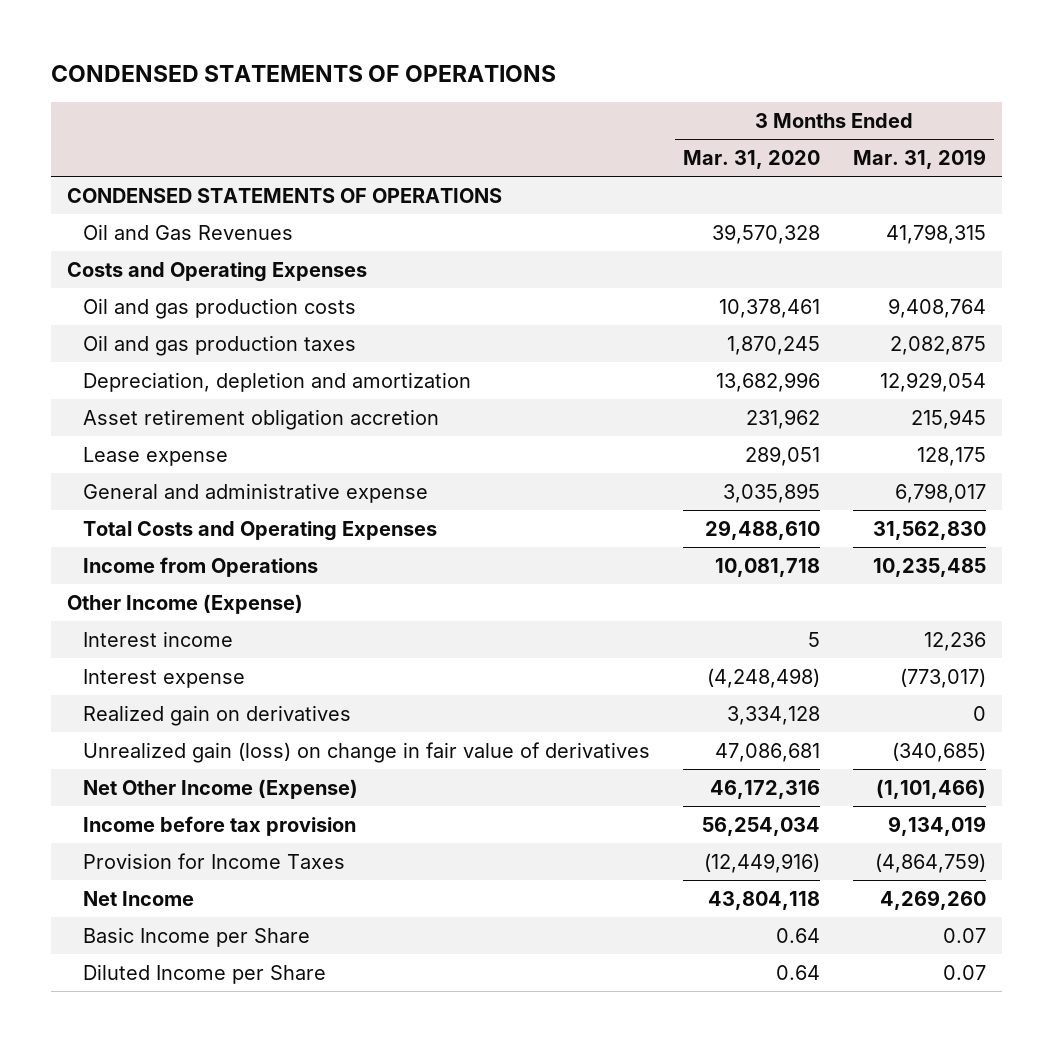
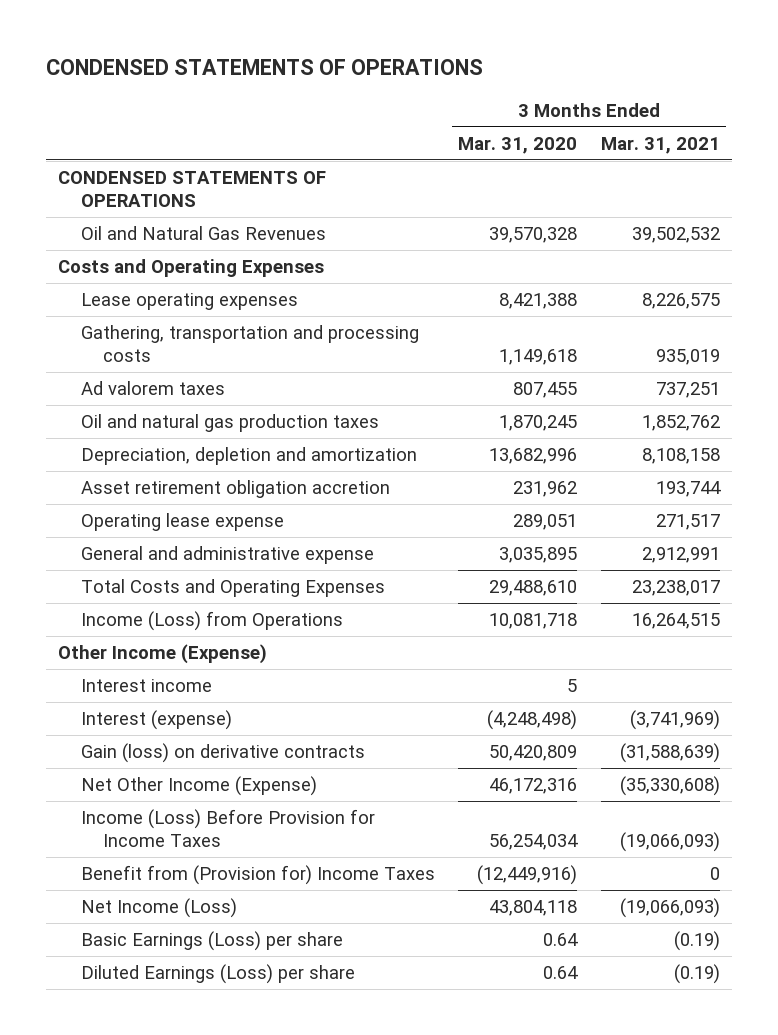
[852,149,986,170] Mar. 31, 2019 -> none
none -> [600,137,720,155] Mar. 31, 2021
[83,223,294,240] Oil and Gas Revenues -> [80,226,326,241] Oil and Natural Gas Revenues
none -> [80,293,298,311] Lease operating expenses
[83,297,357,319] Oil and gas production costs -> [80,325,419,363] Gathering, transportation and processing costs
[718,298,820,318] 10,378,461 -> [499,349,578,366] 1,149,618
none -> [80,381,225,396] Ad valorem taxes
[83,334,357,356] Oil and gas production taxes -> [80,414,379,433] Oil and natural gas production taxes
[83,446,229,466] Lease expense -> [80,513,284,532] Operating lease expense
[83,556,319,577] Income from Operations -> [80,611,343,632] Income (Loss) from Operations
[83,704,352,726] Realized gain on derivatives -> none
[83,741,651,763] Unrealized gain (loss) on change in fair value of derivatives -> none
[83,668,246,688] Interest expense -> [80,710,232,731] Interest (expense)
none -> [80,743,365,764] Gain (loss) on derivative contracts
[83,815,357,836] Income before tax provision -> [80,809,375,848] Income (Loss) Before Provision for Income Taxes
[83,852,346,869] Provision for Income Taxes -> [80,865,435,886] Benefit from (Provision for) Income Taxes
[83,890,195,906] Net Income -> [80,898,237,919] Net Income (Loss)
[83,926,311,947] Basic Income per Share -> [80,931,343,952] Basic Earnings (Loss) per share
[83,963,327,984] Diluted Income per Share -> [80,964,355,985] Diluted Earnings (Loss) per share

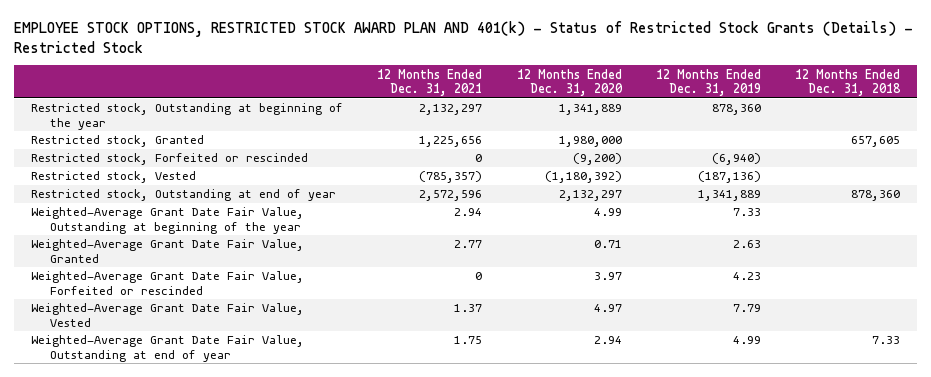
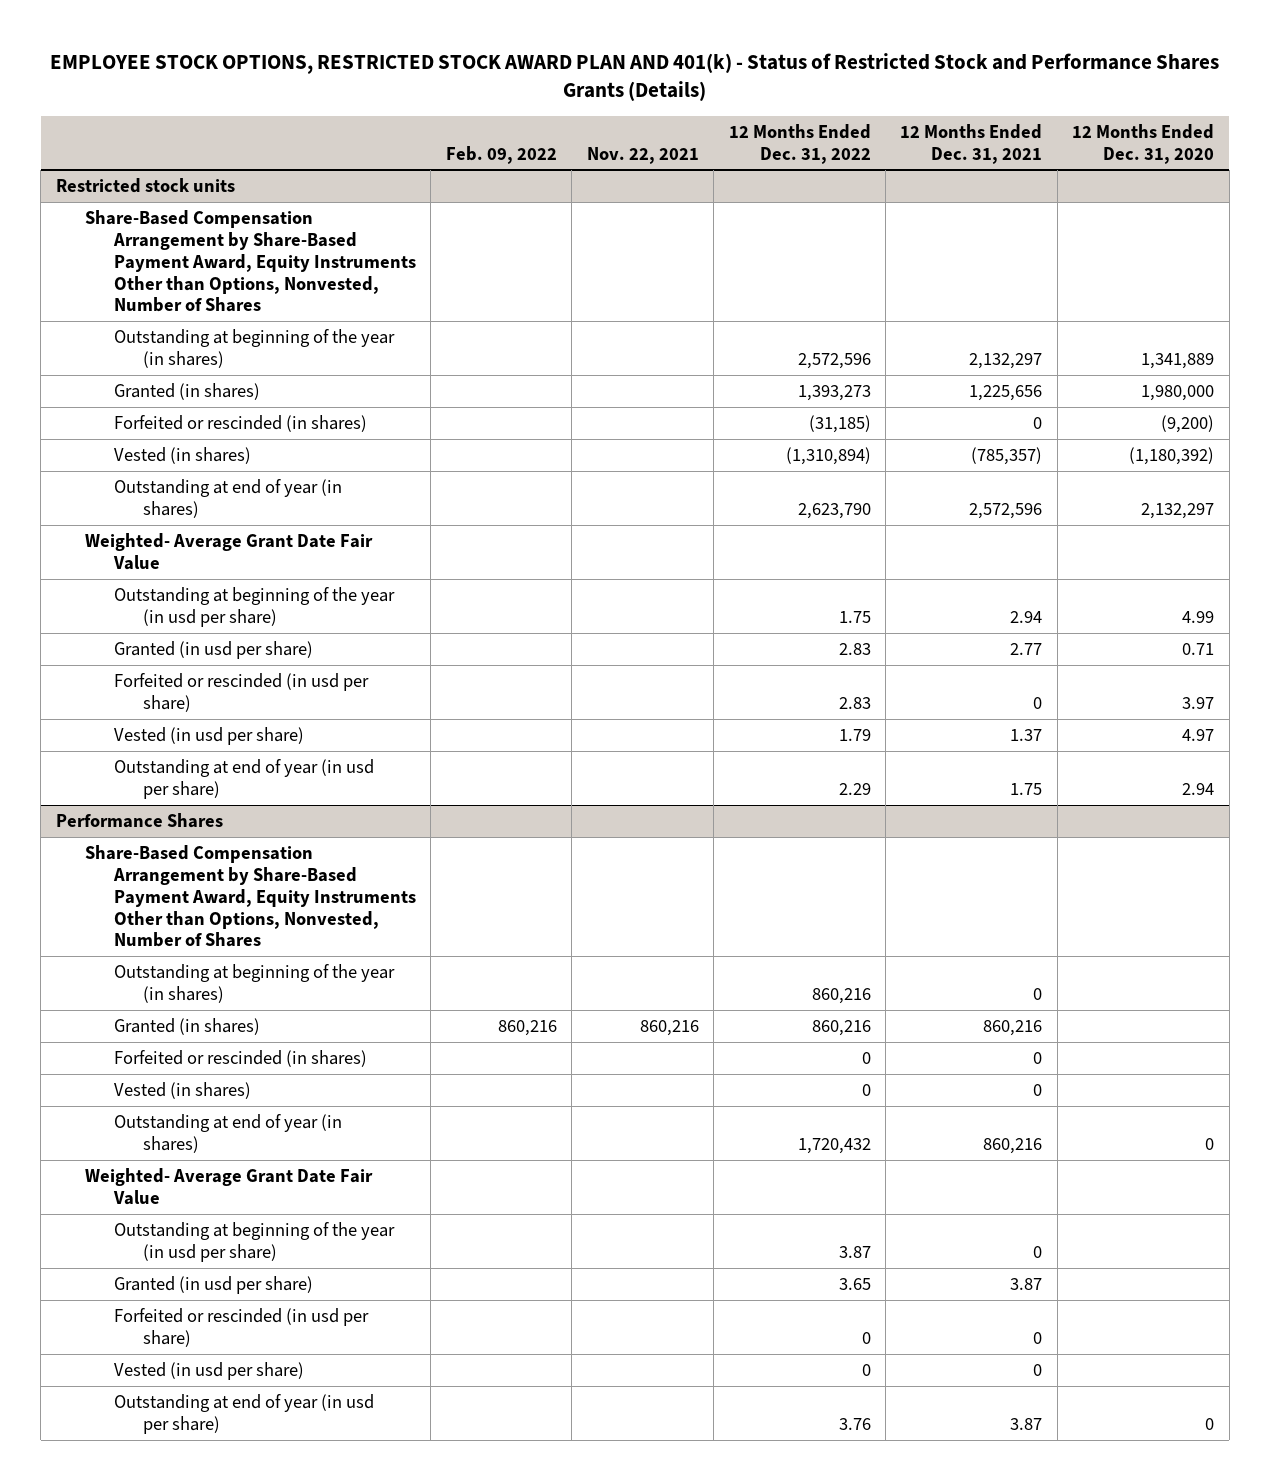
[13,21,913,53] EMPLOYEE STOCK OPTIONS, RESTRICTED STOCK AWARD PLAN AND 401(k) - Status of Restricted Stock Grants (Details) - Restricted Stock -> [49,53,1219,102] EMPLOYEE STOCK OPTIONS, RESTRICTED STOCK AWARD PLAN AND 401(k) - Status of Restricted Stock and Performance Shares Grants (Details)
[655,68,761,97] 12 Months Ended Dec. 31, 2019 -> none
[795,68,902,97] 12 Months Ended Dec. 31, 2018 -> none
none -> [445,145,557,164] Feb. 09, 2022
none -> [586,146,699,164] Nov. 22, 2021
none -> [728,123,871,164] 12 Months Ended Dec. 31, 2022
none -> [55,177,235,193] Restricted stock units
none -> [84,209,416,313] Share-Based Compensation Arrangement by Share-Based Payment Award, Equity Instruments Other than Options, Nonvested, Number of Shares
[30,103,343,130] Restricted stock, Outstanding at beginning of the year -> [113,328,395,368] Outstanding at beginning of the year (in shares)
[30,135,204,148] Restricted stock, Granted -> [113,382,260,400] Granted (in shares)
[30,153,308,166] Restricted stock, Forfeited or rescinded -> [113,414,367,432] Forfeited or rescinded (in shares)
[30,171,196,184] Restricted stock, Vested -> [113,446,251,464] Vested (in shares)
[30,189,336,202] Restricted stock, Outstanding at end of year -> [113,478,342,518] Outstanding at end of year (in shares)
none -> [84,532,373,570] Weighted- Average Grant Date Fair Value
[30,207,304,234] Weighted-Average Grant Date Fair Value, Outstanding at beginning of the year -> [113,586,395,627] Outstanding at beginning of the year (in usd per share)
[30,239,304,263] Weighted-Average Grant Date Fair Value, Granted -> [113,640,313,659] Granted (in usd per share)
[30,271,304,295] Weighted-Average Grant Date Fair Value, Forfeited or rescinded -> [113,672,369,712] Forfeited or rescinded (in usd per share)
[30,303,304,327] Weighted-Average Grant Date Fair Value, Vested -> [113,726,304,745] Vested (in usd per share)
[30,335,304,362] Weighted-Average Grant Date Fair Value, Outstanding at end of year -> [113,758,374,799] Outstanding at end of year (in usd per share)
none -> [55,812,223,828] Performance Shares
none -> [84,844,416,948] Share-Based Compensation Arrangement by Share-Based Payment Award, Equity Instruments Other than Options, Nonvested, Number of Shares
none -> [113,963,395,1003] Outstanding at beginning of the year (in shares)
none -> [113,1017,260,1035] Granted (in shares)
none -> [113,1049,367,1067] Forfeited or rescinded (in shares)
none -> [113,1081,251,1099] Vested (in shares)
none -> [113,1113,342,1153] Outstanding at end of year (in shares)
none -> [84,1167,373,1205] Weighted- Average Grant Date Fair Value
none -> [113,1221,395,1262] Outstanding at beginning of the year (in usd per share)
none -> [113,1275,313,1294] Granted (in usd per share)
none -> [113,1307,369,1347] Forfeited or rescinded (in usd per share)
none -> [113,1361,304,1380] Vested (in usd per share)
none -> [113,1393,374,1434] Outstanding at end of year (in usd per share)

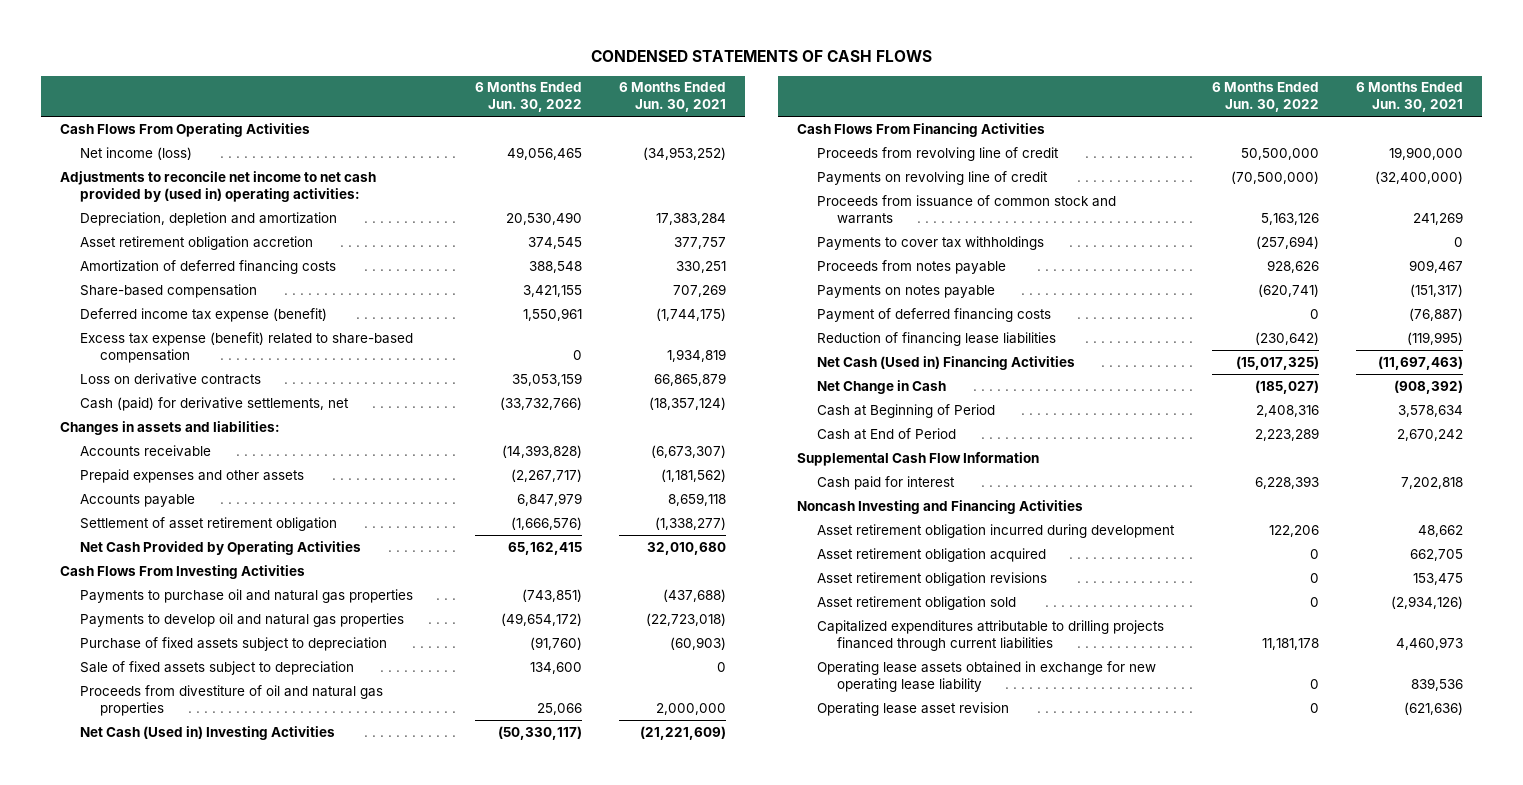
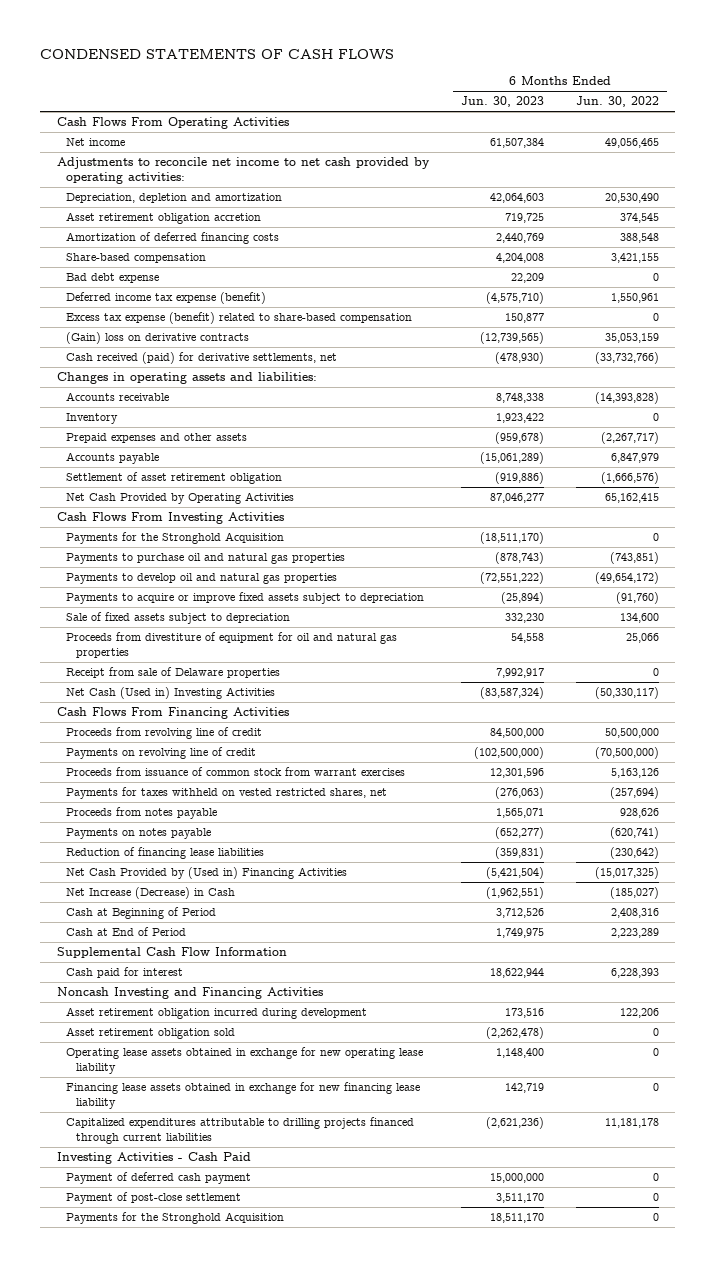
[619,82,727,113] 6 Months Ended Jun. 30, 2021 -> none
none -> [460,96,544,108] Jun. 30, 2023
[79,146,192,160] Net income (loss) -> [66,138,126,147] Net income
[59,170,376,202] Adjustments to reconcile net income to net cash provided by (used in) operating activities: -> [56,157,430,184] Adjustments to reconcile net income to net cash provided by operating activities:
none -> [66,273,160,284] Bad debt expense
[79,372,261,385] Loss on derivative contracts -> [66,332,250,345] (Gain) loss on derivative contracts
[79,396,349,411] Cash (paid) for derivative settlements, net -> [66,352,338,365] Cash received (paid) for derivative settlements, net
[59,420,280,435] Changes in assets and liabilities: -> [56,372,317,385] Changes in operating assets and liabilities:
none -> [66,413,119,425] Inventory
none -> [66,532,285,545] Payments for the Stronghold Acquisition
[79,636,387,651] Purchase of fixed assets subject to depreciation -> [66,592,425,605] Payments to acquire or improve fixed assets subject to depreciation
[79,684,383,716] Proceeds from divestiture of oil and natural gas properties -> [66,632,398,658] Proceeds from divestiture of equipment for oil and natural gas properties
none -> [66,667,281,679] Receipt from sale of Delaware properties
[817,194,1117,224] Proceeds from issuance of common stock and warrants -> [66,767,406,777] Proceeds from issuance of common stock from warrant exercises
[817,235,1045,250] Payments to cover tax withholdings -> [66,787,388,800] Payments for taxes withheld on vested restricted shares, net
[817,307,1052,322] Payment of deferred financing costs -> none
[817,355,1076,370] Net Cash (Used in) Financing Activities -> [66,867,348,880] Net Cash Provided by (Used in) Financing Activities
[817,379,947,394] Net Change in Cash -> [66,887,236,900] Net Increase (Decrease) in Cash
[817,547,1047,562] Asset retirement obligation acquired -> none
[817,571,1048,586] Asset retirement obligation revisions -> none
[817,701,1010,716] Operating lease asset revision -> none
none -> [66,1082,421,1109] Financing lease assets obtained in exchange for new financing lease liability
[817,619,1165,651] Capitalized expenditures attributable to drilling projects financed through current liabilities -> [66,1117,415,1144] Capitalized expenditures attributable to drilling projects financed through current liabilities
none -> [56,1152,251,1165] Investing Activities - Cash Paid
none -> [66,1172,252,1185] Payment of deferred cash payment
none -> [66,1192,242,1205] Payment of post-close settlement
none -> [66,1212,285,1225] Payments for the Stronghold Acquisition

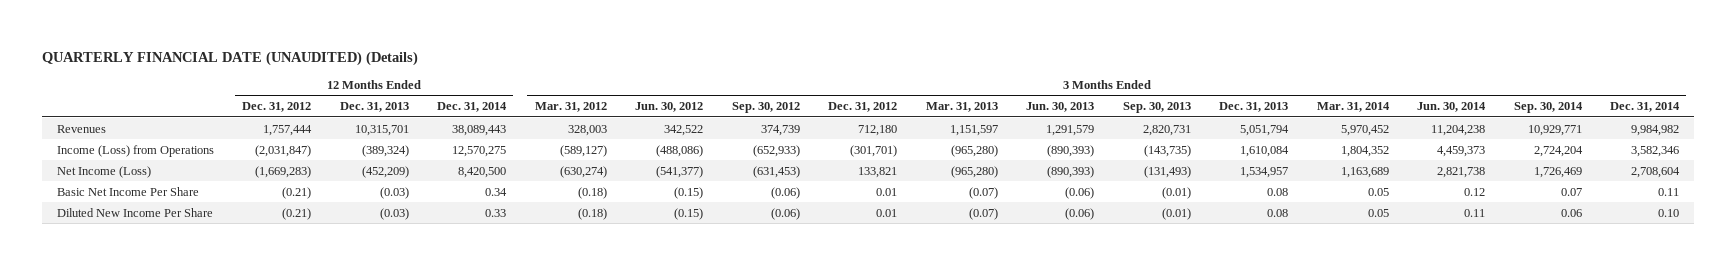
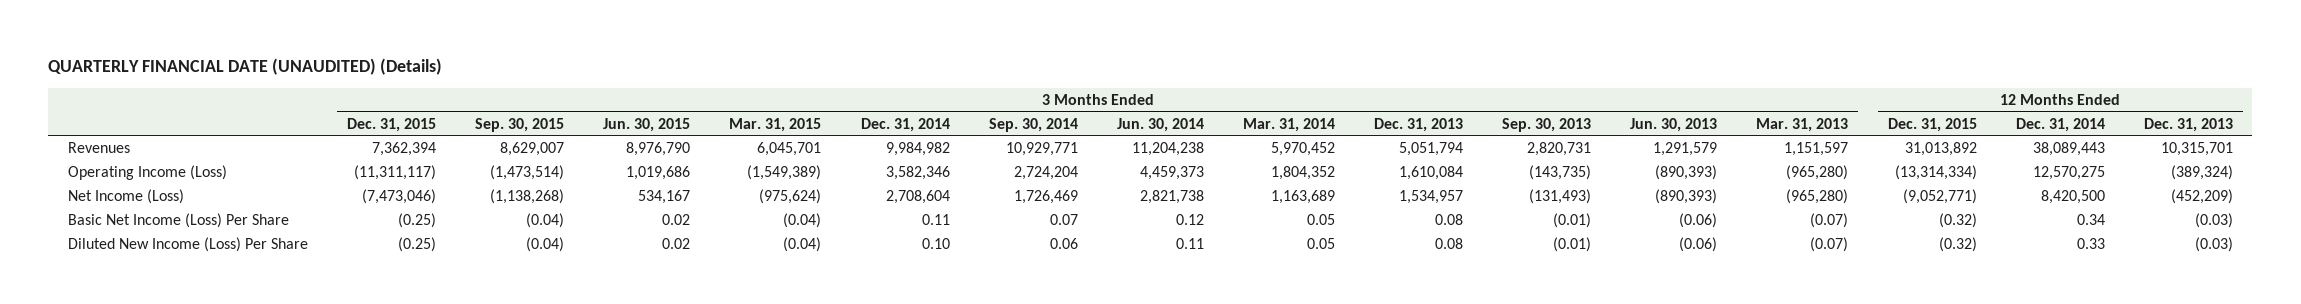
[242,102,312,113] Dec. 31, 2012 -> none
[534,102,607,113] Mar. 31, 2012 -> none
[635,102,704,113] Jun. 30, 2012 -> none
[731,102,800,114] Sep. 30, 2012 -> none
[828,102,898,113] Dec. 31, 2012 -> none
none -> [346,117,436,132] Dec. 31, 2015
none -> [475,117,565,132] Sep. 30, 2015
none -> [603,117,691,132] Jun. 30, 2015
none -> [729,117,822,132] Mar. 31, 2015
none -> [1887,117,1977,132] Dec. 31, 2015
[56,144,214,157] Income (Loss) from Operations -> [67,164,227,180] Operating Income (Loss)
[56,186,199,196] Basic Net Income Per Share -> [67,212,289,228] Basic Net Income (Loss) Per Share
[56,207,213,217] Diluted New Income Per Share -> [67,236,308,252] Diluted New Income (Loss) Per Share

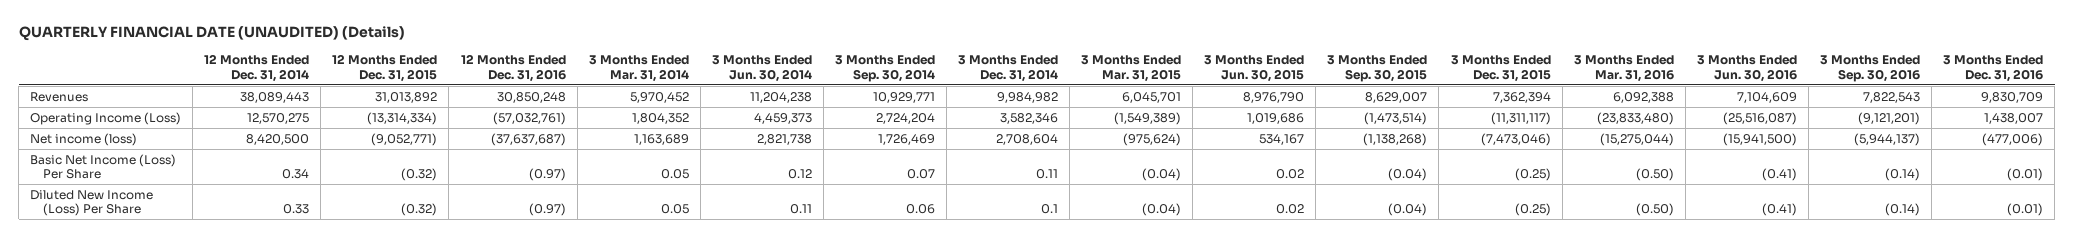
[1374,117,1464,132] Dec. 31, 2013 -> none
[1502,117,1592,132] Sep. 30, 2013 -> none
[1630,117,1718,132] Jun. 30, 2013 -> none
[1756,117,1849,132] Mar. 31, 2013 -> none
[2143,117,2233,132] Dec. 31, 2013 -> none
none -> [460,54,566,82] 12 Months Ended Dec. 31, 2016
none -> [1573,55,1674,82] 3 Months Ended Mar. 31, 2016
none -> [1696,55,1797,82] 3 Months Ended Jun. 30, 2016
none -> [1819,55,1920,82] 3 Months Ended Sep. 30, 2016
none -> [1943,55,2044,82] 3 Months Ended Dec. 31, 2016
[67,188,184,204] Net Income (Loss) -> [30,132,138,146] Net income (loss)
[921,237,950,249] 0.10 -> [1041,204,1059,215] 0.1

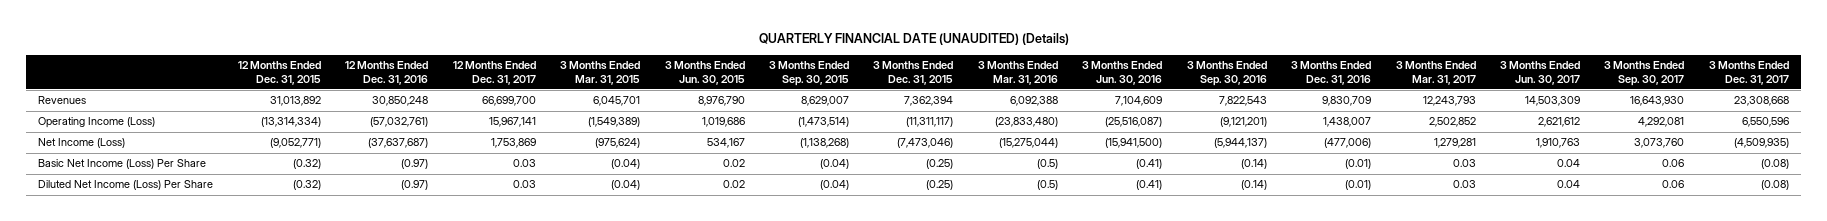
[204,54,310,82] 12 Months Ended Dec. 31, 2014 -> none
[588,55,689,82] 3 Months Ended Mar. 31, 2014 -> none
[711,55,812,82] 3 Months Ended Jun. 30, 2014 -> none
[834,55,935,82] 3 Months Ended Sep. 30, 2014 -> none
[958,55,1059,82] 3 Months Ended Dec. 31, 2014 -> none
none -> [452,60,536,85] 12 Months Ended Dec. 31, 2017
none -> [1395,60,1476,85] 3 Months Ended Mar. 31, 2017
none -> [1499,60,1580,85] 3 Months Ended Jun. 30, 2017
none -> [1604,60,1685,86] 3 Months Ended Sep. 30, 2017
none -> [1708,60,1789,85] 3 Months Ended Dec. 31, 2017
[30,132,138,146] Net income (loss) -> [38,138,126,149] Net Income (Loss)
[1635,168,1674,182] (0.50) -> [1036,159,1058,170] (0.5)
[30,189,154,217] Diluted New Income (Loss) Per Share -> [38,180,214,191] Diluted Net Income (Loss) Per Share
[1635,203,1674,217] (0.50) -> [1036,180,1058,191] (0.5)

